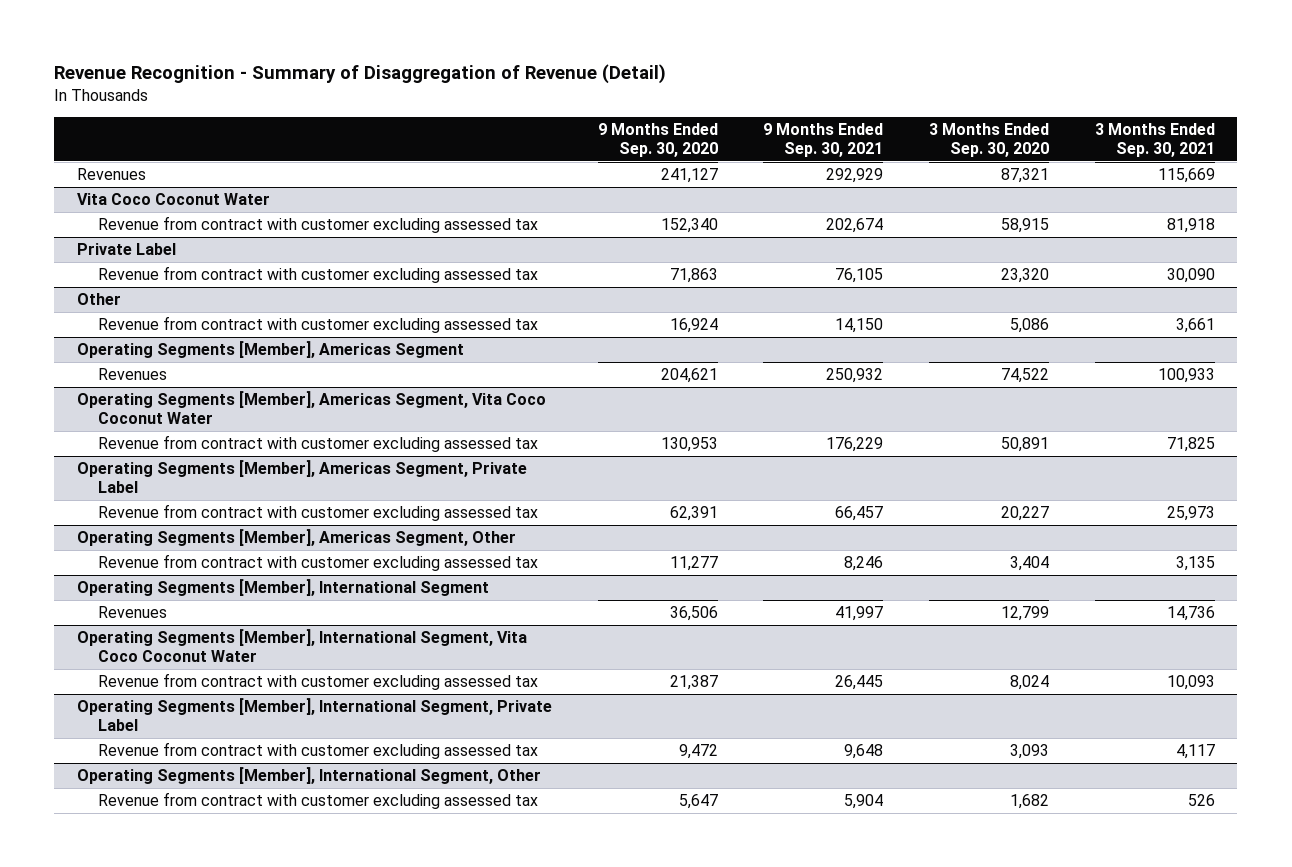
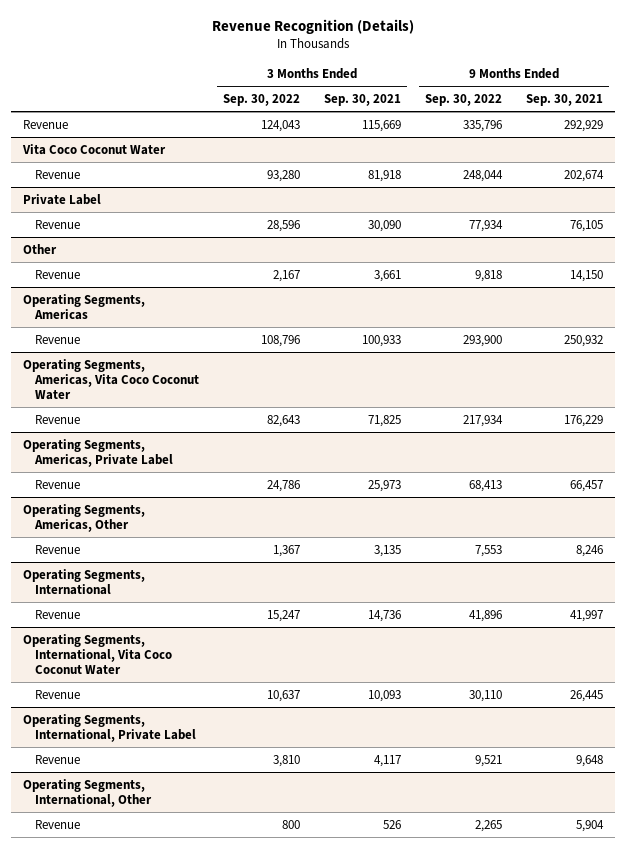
[54,64,667,85] Revenue Recognition - Summary of Disaggregation of Revenue (Detail) -> [211,18,414,34] Revenue Recognition (Details)
[597,122,718,157] 9 Months Ended Sep. 30, 2020 -> none
[929,122,1050,157] 3 Months Ended Sep. 30, 2020 -> none
none -> [223,93,301,106] Sep. 30, 2022
none -> [425,93,503,106] Sep. 30, 2022
[77,168,147,181] Revenues -> [22,119,68,129] Revenue
[98,216,539,234] Revenue from contract with customer excluding assessed tax -> [35,169,81,179] Revenue
[98,266,539,284] Revenue from contract with customer excluding assessed tax -> [35,219,81,229] Revenue
[98,316,539,334] Revenue from contract with customer excluding assessed tax -> [35,269,81,279] Revenue
[77,341,465,359] Operating Segments [Member], Americas Segment -> [22,293,145,320] Operating Segments, Americas
[98,368,168,381] Revenues -> [35,334,81,344] Revenue
[77,391,547,425] Operating Segments [Member], Americas Segment, Vita Coco Coconut Water -> [22,358,200,401] Operating Segments, Americas, Vita Coco Coconut Water
[98,435,539,453] Revenue from contract with customer excluding assessed tax -> [35,414,81,424] Revenue
[77,460,528,494] Operating Segments [Member], Americas Segment, Private Label -> [22,438,174,467] Operating Segments, Americas, Private Label
[98,504,539,522] Revenue from contract with customer excluding assessed tax -> [35,479,81,489] Revenue
[77,529,517,547] Operating Segments [Member], Americas Segment, Other -> [22,503,145,532] Operating Segments, Americas, Other
[98,554,539,572] Revenue from contract with customer excluding assessed tax -> [35,544,81,554] Revenue
[77,579,490,597] Operating Segments [Member], International Segment -> [22,568,145,595] Operating Segments, International
[98,606,168,619] Revenues -> [35,609,81,619] Revenue
[77,629,528,663] Operating Segments [Member], International Segment, Vita Coco Coconut Water -> [22,633,173,676] Operating Segments, International, Vita Coco Coconut Water
[98,673,539,691] Revenue from contract with customer excluding assessed tax -> [35,689,81,699] Revenue
[77,698,553,732] Operating Segments [Member], International Segment, Private Label -> [22,713,197,742] Operating Segments, International, Private Label
[98,742,539,760] Revenue from contract with customer excluding assessed tax -> [35,754,81,764] Revenue
[77,767,542,785] Operating Segments [Member], International Segment, Other -> [22,778,153,807] Operating Segments, International, Other
[98,792,539,810] Revenue from contract with customer excluding assessed tax -> [35,819,81,829] Revenue

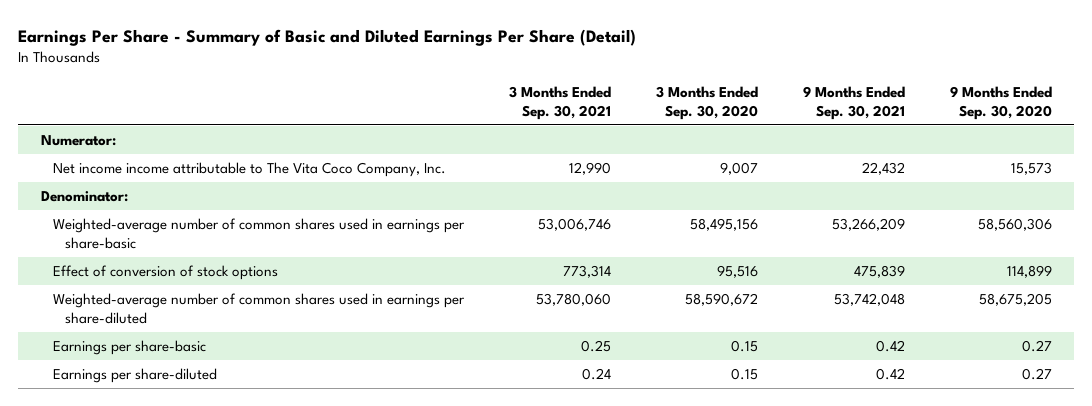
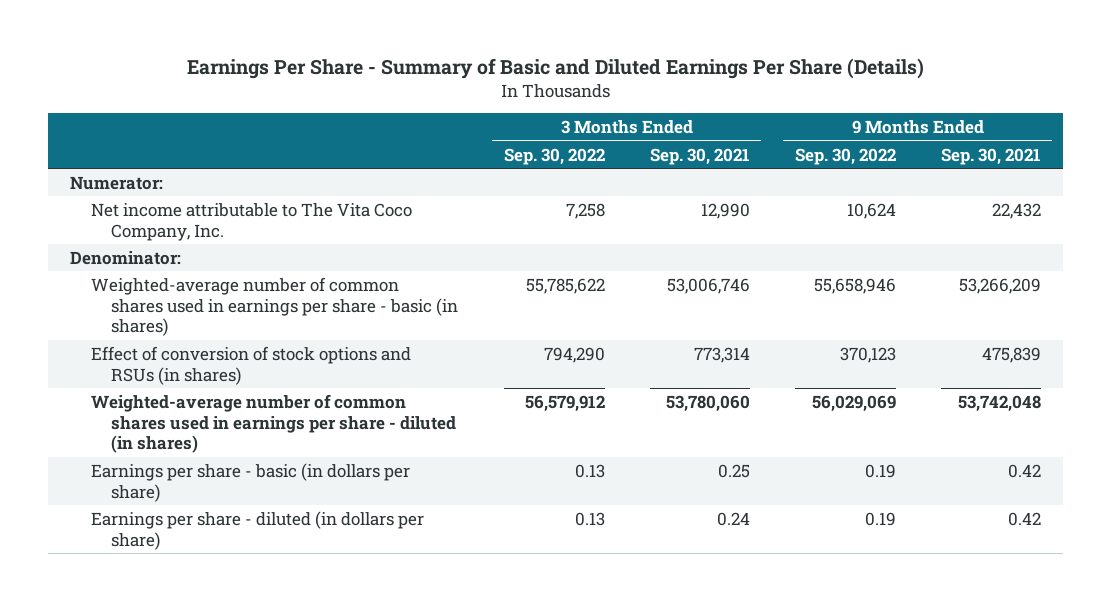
[18,28,637,46] Earnings Per Share - Summary of Basic and Diluted Earnings Per Share (Detail) -> [186,57,924,79] Earnings Per Share - Summary of Basic and Diluted Earnings Per Share (Details)
[655,85,758,121] 3 Months Ended Sep. 30, 2020 -> none
[949,85,1052,121] 9 Months Ended Sep. 30, 2020 -> none
none -> [503,147,605,165] Sep. 30, 2022
none -> [794,147,896,165] Sep. 30, 2022
[52,161,446,177] Net income income attributable to The Vita Coco Company, Inc. -> [90,202,412,241] Net income attributable to The Vita Coco Company, Inc.
[52,217,465,250] Weighted-average number of common shares used in earnings per share-basic -> [90,276,459,337] Weighted-average number of common shares used in earnings per share - basic (in shares)
[52,264,278,280] Effect of conversion of stock options -> [90,345,411,385] Effect of conversion of stock options and RSUs (in shares)
[52,292,465,325] Weighted-average number of common shares used in earnings per share-diluted -> [90,393,457,454] Weighted-average number of common shares used in earnings per share - diluted (in shares)
[52,339,206,355] Earnings per share-basic -> [90,462,410,502] Earnings per share - basic (in dollars per share)
[52,367,217,383] Earnings per share-diluted -> [90,510,424,550] Earnings per share - diluted (in dollars per share)

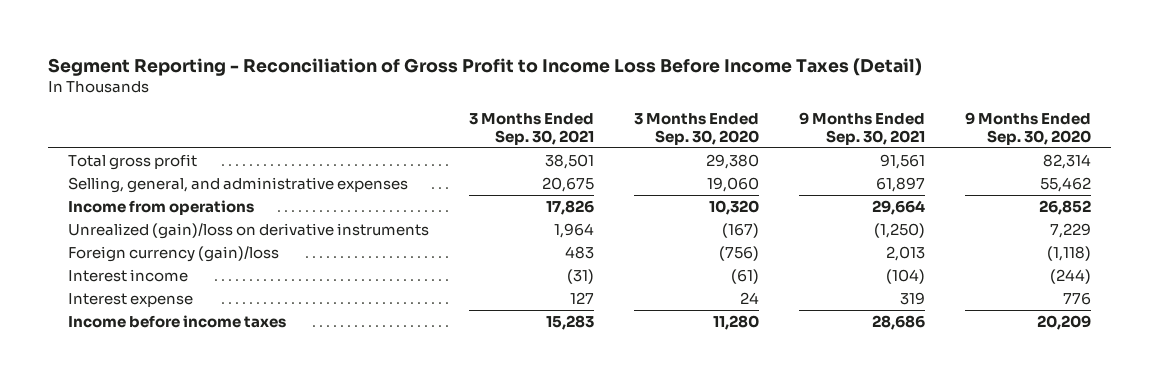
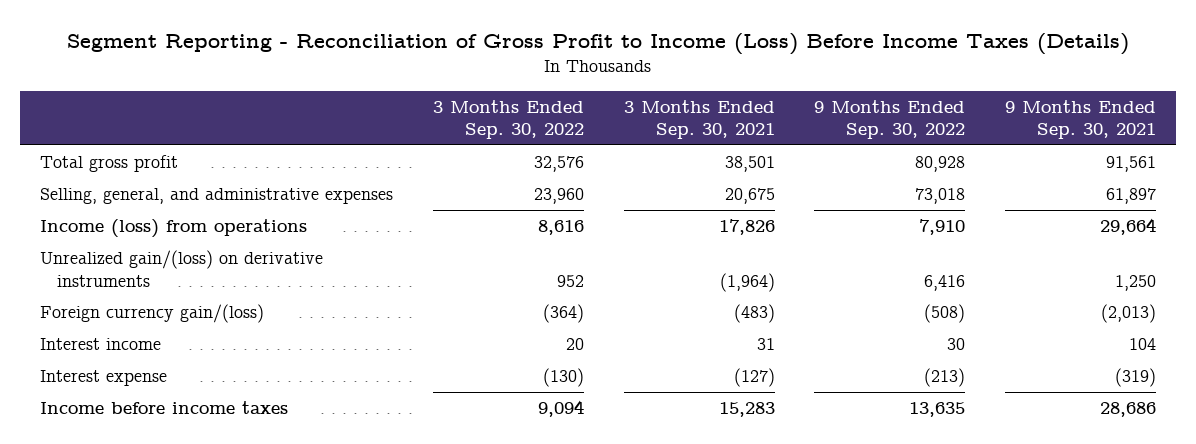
[48,57,923,76] Segment Reporting - Reconciliation of Gross Profit to Income Loss Before Income Taxes (Detail) -> [67,32,1130,55] Segment Reporting - Reconciliation of Gross Profit to Income (Loss) Before Income Taxes (Details)
[634,112,760,145] 3 Months Ended Sep. 30, 2020 -> none
[965,111,1092,145] 9 Months Ended Sep. 30, 2020 -> none
none -> [432,99,584,140] 3 Months Ended Sep. 30, 2022
none -> [814,99,966,140] 9 Months Ended Sep. 30, 2022
[68,199,255,215] Income from operations -> [39,219,307,239] Income (loss) from operations
[68,222,430,239] Unrealized (gain)/loss on derivative instruments -> [39,250,323,287] Unrealized gain/(loss) on derivative instruments
[554,222,595,238] 1,964 -> [719,272,775,292] (1,964)
[874,222,926,238] (1,250) -> [1115,274,1157,291] 1,250
[68,245,280,262] Foreign currency (gain)/loss -> [39,304,264,324] Foreign currency gain/(loss)
[565,245,595,259] 483 -> [733,304,775,324] (483)
[886,245,926,261] 2,013 -> [1101,304,1157,324] (2,013)
[567,268,595,284] (31) -> [756,338,775,351] 31
[886,268,926,284] (104) -> [1129,338,1157,351] 104
[570,291,595,304] 127 -> [733,368,775,388] (127)
[900,291,926,305] 319 -> [1115,368,1157,388] (319)

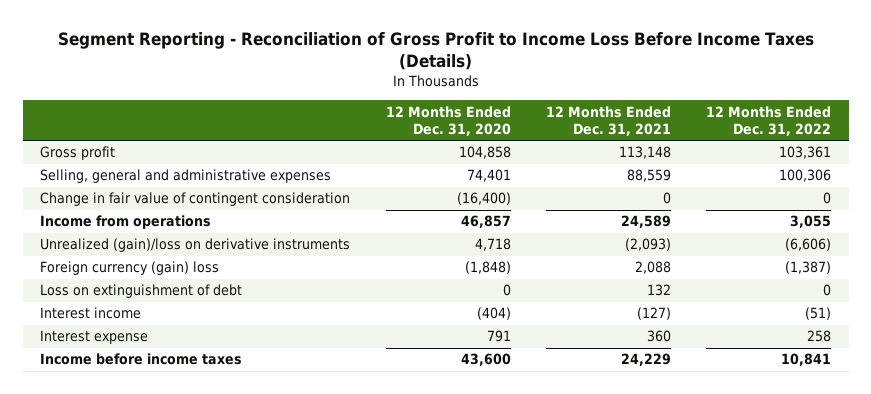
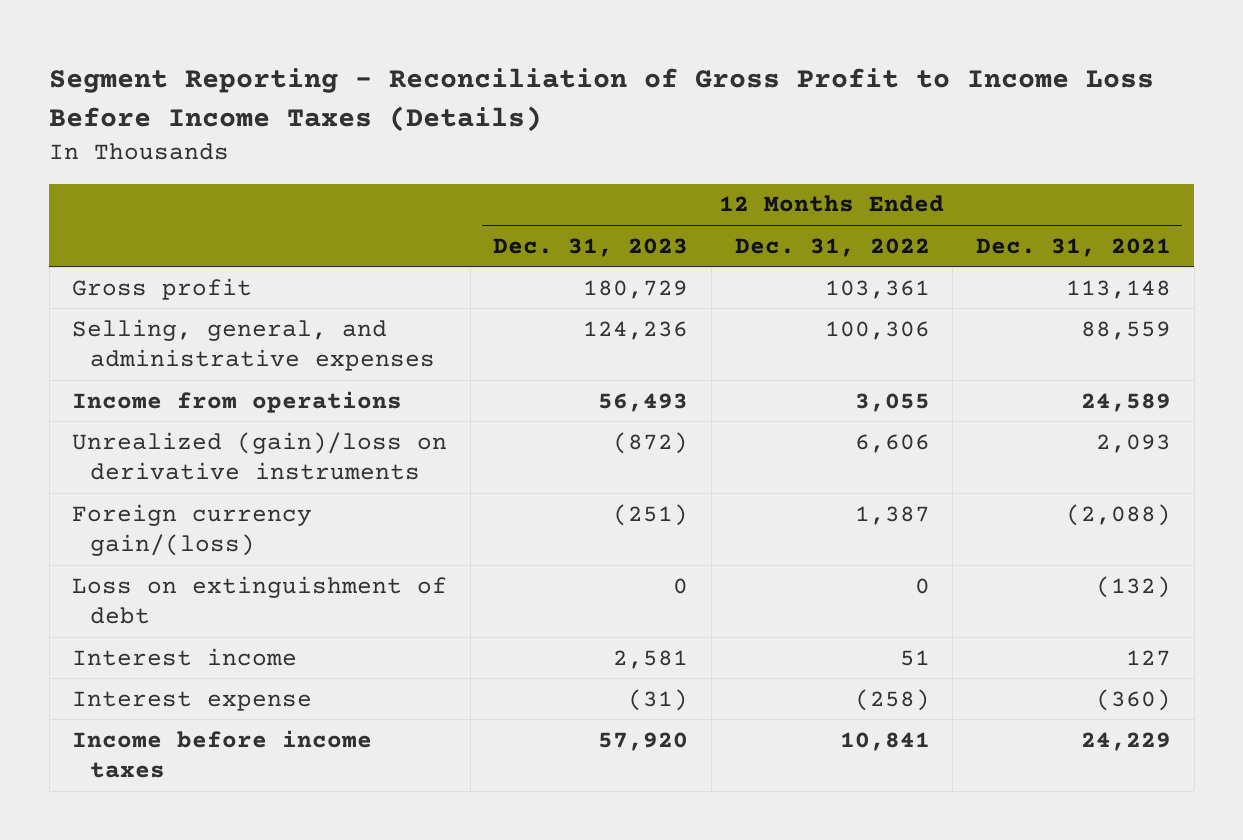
[385,105,511,137] 12 Months Ended Dec. 31, 2020 -> none
none -> [493,237,689,257] Dec. 31, 2023
[40,192,351,207] Change in fair value of contingent consideration -> none
[40,169,332,184] Selling, general and administrative expenses -> [72,318,436,372] Selling, general, and administrative expenses
[624,238,671,252] (2,093) -> [1095,433,1171,453] 2,093
[785,238,832,252] (6,606) -> [854,433,930,453] 6,606
[40,261,220,276] Foreign currency (gain) loss -> [72,503,313,557] Foreign currency gain/(loss)
[634,261,671,275] 2,088 -> [1065,503,1171,526] (2,088)
[785,261,832,275] (1,387) -> [854,505,930,525] 1,387
[646,284,671,297] 132 -> [1095,575,1171,598] (132)
[636,307,671,321] (127) -> [1125,649,1171,666] 127
[805,307,832,321] (51) -> [899,649,930,666] 51
[646,330,671,343] 360 -> [1095,688,1171,711] (360)
[807,330,832,343] 258 -> [854,688,930,711] (258)

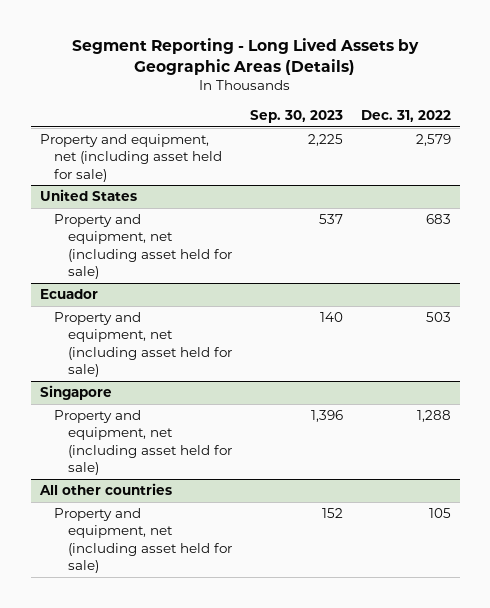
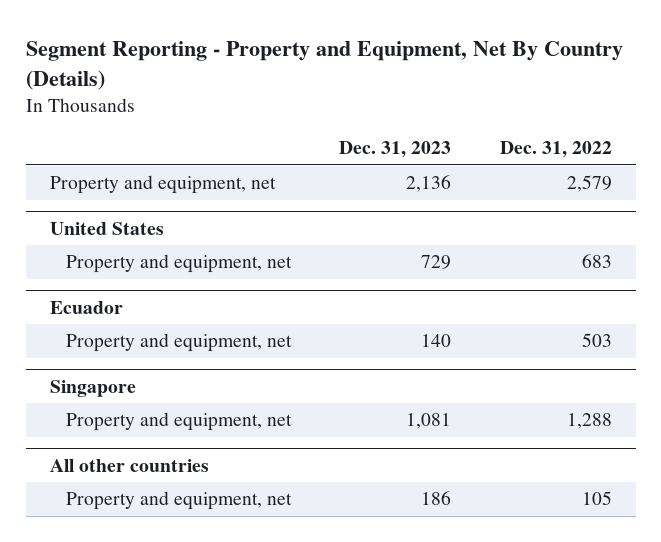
[72,38,420,76] Segment Reporting - Long Lived Assets by Geographic Areas (Details) -> [25,40,623,90] Segment Reporting - Property and Equipment, Net By Country (Details)
[249,109,343,123] Sep. 30, 2023 -> none
none -> [339,141,452,159] Dec. 31, 2023
[39,134,222,182] Property and equipment, net (including asset held for sale) -> [49,175,276,195] Property and equipment, net
[53,214,232,279] Property and equipment, net (including asset held for sale) -> [66,254,293,274] Property and equipment, net
[53,312,232,377] Property and equipment, net (including asset held for sale) -> [66,333,293,353] Property and equipment, net
[53,410,232,475] Property and equipment, net (including asset held for sale) -> [66,412,293,432] Property and equipment, net
[53,508,232,573] Property and equipment, net (including asset held for sale) -> [66,491,293,511] Property and equipment, net

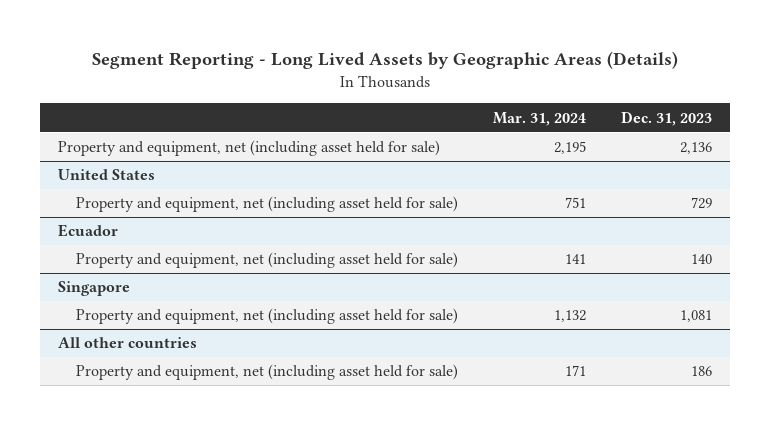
[25,40,623,90] Segment Reporting - Property and Equipment, Net By Country (Details) -> [91,51,678,70] Segment Reporting - Long Lived Assets by Geographic Areas (Details)
[499,141,612,159] Dec. 31, 2022 -> none
none -> [493,111,587,126] Mar. 31, 2024
[49,175,276,195] Property and equipment, net -> [57,140,440,157] Property and equipment, net (including asset held for sale)
[66,254,293,274] Property and equipment, net -> [76,196,459,213] Property and equipment, net (including asset held for sale)
[66,333,293,353] Property and equipment, net -> [76,252,459,269] Property and equipment, net (including asset held for sale)
[66,412,293,432] Property and equipment, net -> [76,308,459,325] Property and equipment, net (including asset held for sale)
[66,491,293,511] Property and equipment, net -> [76,364,459,381] Property and equipment, net (including asset held for sale)

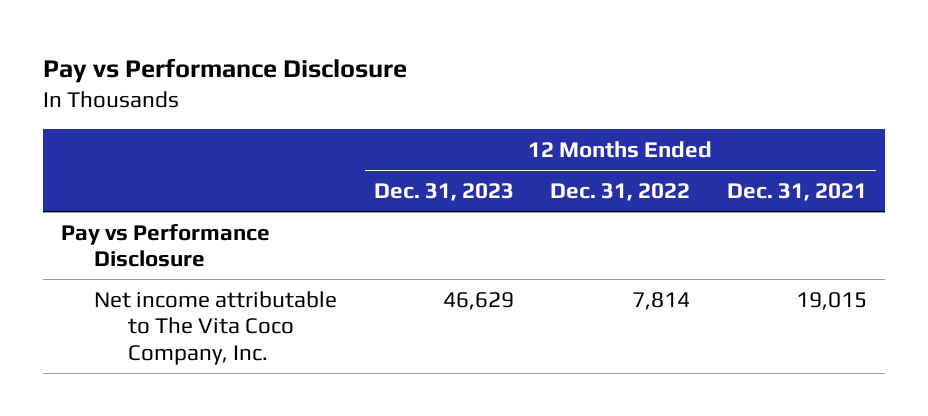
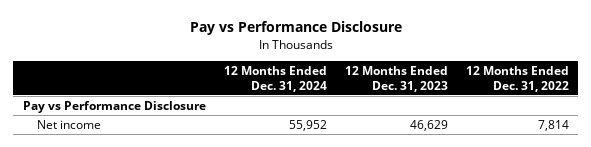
[726,183,867,202] Dec. 31, 2021 -> none
none -> [223,65,327,92] 12 Months Ended Dec. 31, 2024
[94,290,338,365] Net income attributable to The Vita Coco Company, Inc. -> [37,119,102,129] Net income

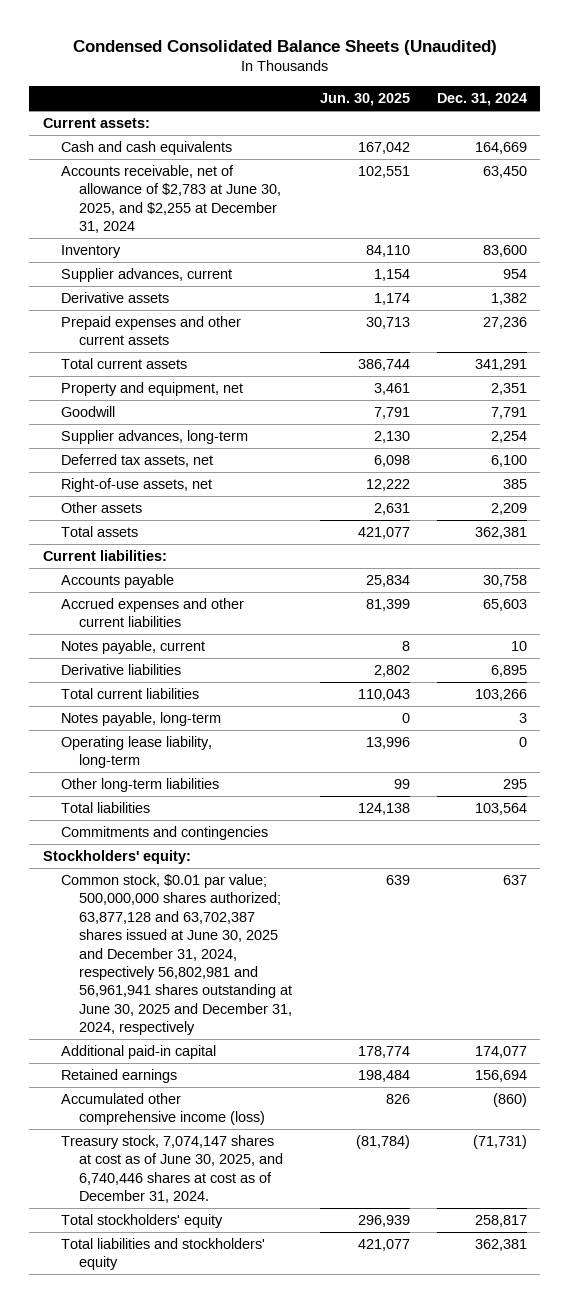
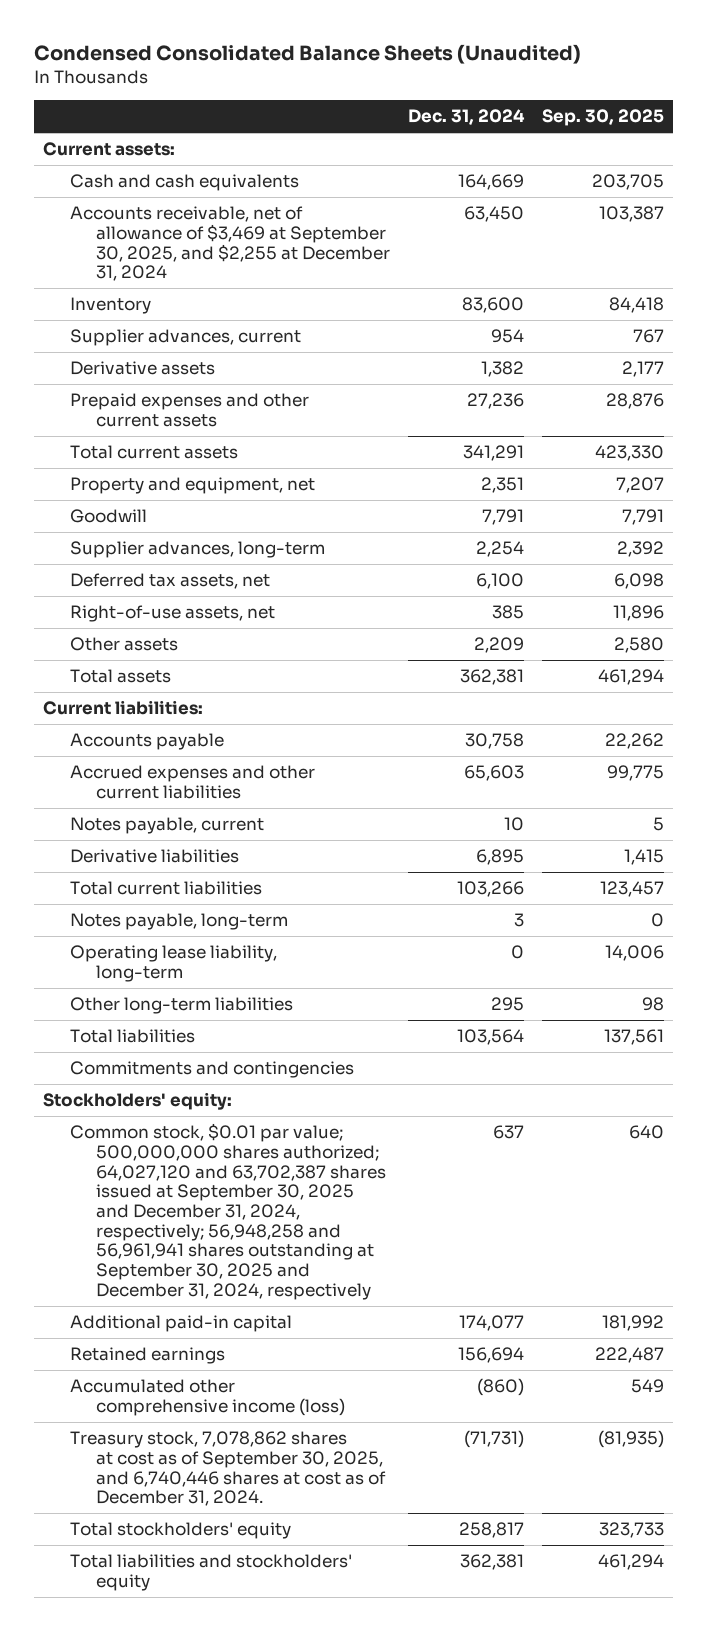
[319,93,410,107] Jun. 30, 2025 -> none
none -> [542,109,665,127] Sep. 30, 2025
[61,165,282,234] Accounts receivable, net of allowance of $2,783 at June 30, 2025, and $2,255 at December 31, 2024 -> [69,206,391,282] Accounts receivable, net of allowance of $3,469 at September 30, 2025, and $2,255 at December 31, 2024
[61,874,293,1036] Common stock, $0.01 par value; 500,000,000 shares authorized; 63,877,128 and 63,702,387 shares issued at June 30, 2025 and December 31, 2024, respectively 56,802,981 and 56,961,941 shares outstanding at June 30, 2025 and December 31, 2024, respectively -> [69,1123,387,1300] Common stock, $0.01 par value; 500,000,000 shares authorized; 64,027,120 and 63,702,387 shares issued at September 30, 2025 and December 31, 2024, respectively; 56,948,258 and 56,961,941 shares outstanding at September 30, 2025 and December 31, 2024, respectively
[61,1135,284,1204] Treasury stock, 7,074,147 shares at cost as of June 30, 2025, and 6,740,446 shares at cost as of December 31, 2024. -> [69,1431,387,1507] Treasury stock, 7,078,862 shares at cost as of September 30, 2025, and 6,740,446 shares at cost as of December 31, 2024.

